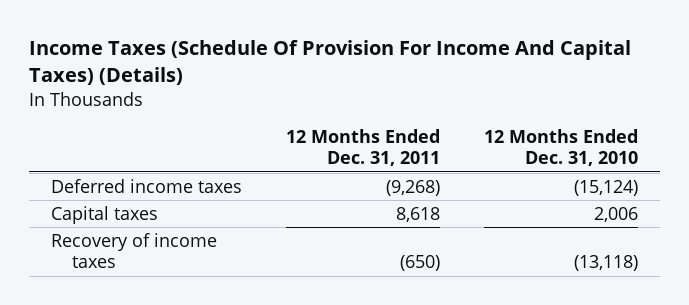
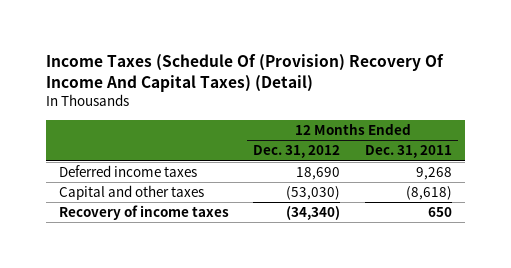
[28,40,631,86] Income Taxes (Schedule Of Provision For Income And Capital Taxes) (Details) -> [46,54,445,93] Income Taxes (Schedule Of (Provision) Recovery Of Income And Capital Taxes) (Detail)
[484,128,639,167] 12 Months Ended Dec. 31, 2010 -> none
none -> [253,145,341,159] Dec. 31, 2012
[385,179,440,196] (9,268) -> [416,167,453,181] 9,268
[50,205,158,224] Capital taxes -> [58,185,204,201] Capital and other taxes
[395,206,440,222] 8,618 -> [406,186,453,201] (8,618)
[399,255,440,272] (650) -> [428,207,453,218] 650

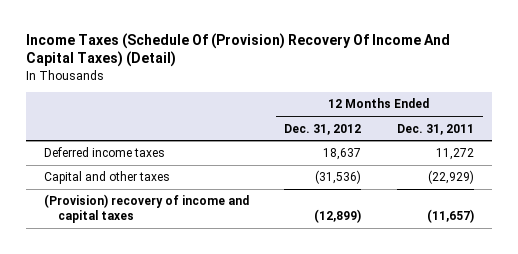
[296,167,341,181] 18,690 -> [323,148,362,161] 18,637
[416,167,453,181] 9,268 -> [436,148,475,161] 11,272
[286,186,341,201] (53,030) -> [315,170,362,185] (31,536)
[406,186,453,201] (8,618) -> [428,170,475,185] (22,929)
[58,205,229,221] Recovery of income taxes -> [43,194,249,224] (Provision) recovery of income and capital taxes
[286,206,341,221] (34,340) -> [314,209,362,224] (12,899)
[428,207,453,218] 650 -> [427,209,475,224] (11,657)

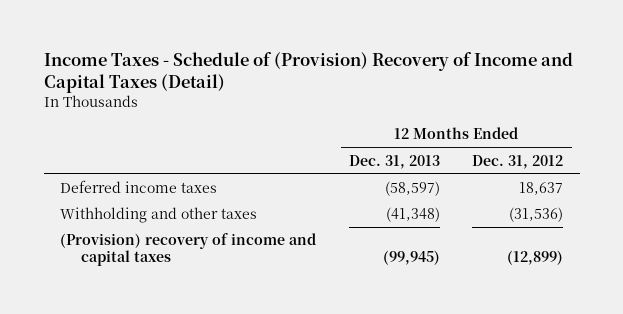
[25,32,450,68] Income Taxes (Schedule Of (Provision) Recovery Of Income And Capital Taxes) (Detail) -> [43,51,573,93] Income Taxes - Schedule of (Provision) Recovery of Income and Capital Taxes (Detail)
[397,123,475,135] Dec. 31, 2011 -> none
none -> [348,154,440,169] Dec. 31, 2013
[43,171,170,185] Capital and other taxes -> [59,207,257,224] Withholding and other taxes

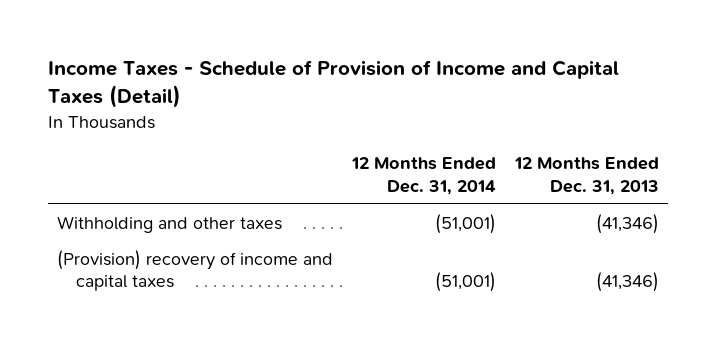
[43,51,573,93] Income Taxes - Schedule of (Provision) Recovery of Income and Capital Taxes (Detail) -> [47,60,619,109] Income Taxes - Schedule of Provision of Income and Capital Taxes (Detail)
[472,154,564,169] Dec. 31, 2012 -> none
none -> [350,157,496,195] 12 Months Ended Dec. 31, 2014
[59,180,217,194] Deferred income taxes -> none
[385,207,440,223] (41,348) -> [595,213,659,234] (41,346)
[382,250,440,266] (99,945) -> [595,272,659,293] (41,346)

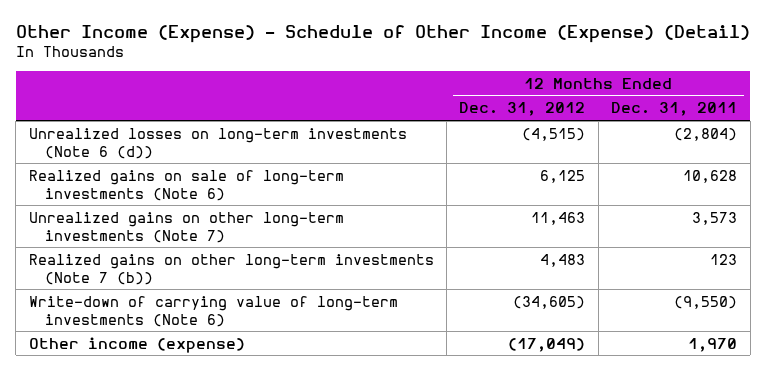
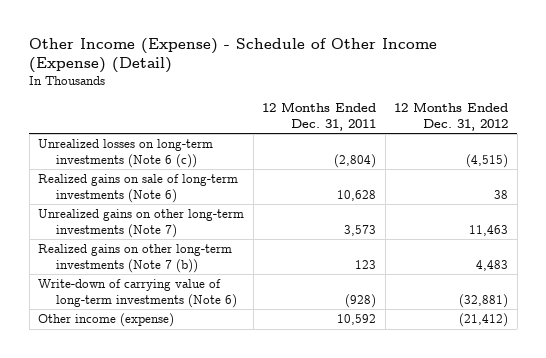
[28,127,407,159] Unrealized losses on long-term investments (Note 6 (d)) -> [38,139,214,168] Unrealized losses on long-term investments (Note 6 (c))
[540,169,586,183] 6,125 -> [494,189,509,199] 38
[513,295,586,309] (34,605) -> [459,293,509,308] (32,881)
[674,295,738,309] (9,550) -> [345,293,377,308] (928)
[508,337,586,352] (17,049) -> [459,313,509,328] (21,412)
[688,337,738,352] 1,970 -> [337,314,377,326] 10,592

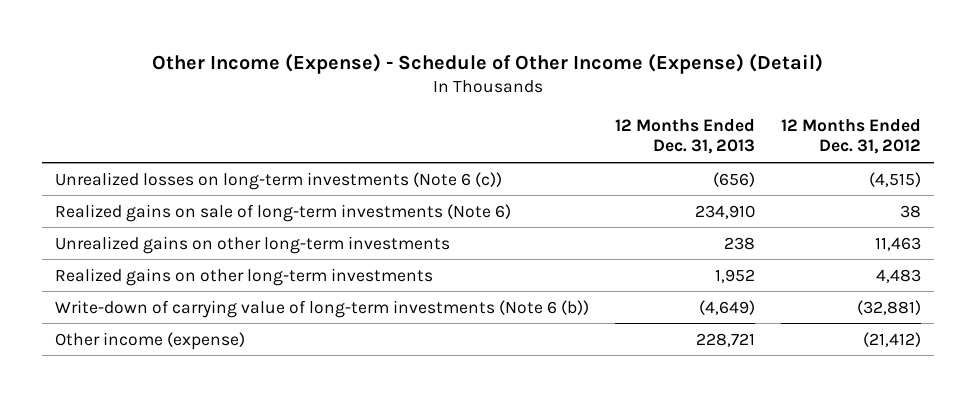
[262,102,377,131] 12 Months Ended Dec. 31, 2011 -> none
none -> [614,118,755,155] 12 Months Ended Dec. 31, 2013
[38,209,245,238] Unrealized gains on other long-term investments (Note 7) -> [54,235,450,254] Unrealized gains on other long-term investments
[38,244,233,273] Realized gains on other long-term investments (Note 7 (b)) -> [54,267,433,286] Realized gains on other long-term investments
[38,279,238,308] Write-down of carrying value of long-term investments (Note 6) -> [54,299,589,318] Write-down of carrying value of long-term investments (Note 6 (b))

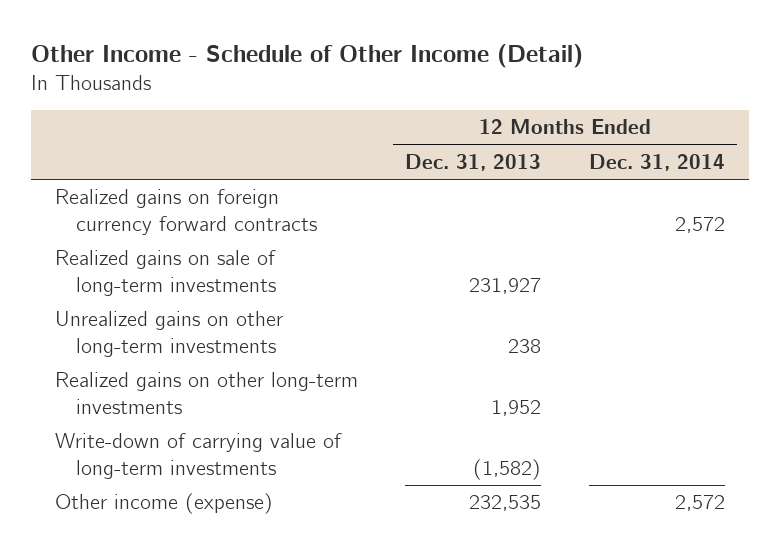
[151,52,823,74] Other Income (Expense) - Schedule of Other Income (Expense) (Detail) -> [31,44,584,69] Other Income - Schedule of Other Income (Detail)
[780,118,921,155] 12 Months Ended Dec. 31, 2012 -> none
none -> [588,153,725,171] Dec. 31, 2014
[54,171,502,190] Unrealized losses on long-term investments (Note 6 (c)) -> none
none -> [54,189,317,235] Realized gains on foreign currency forward contracts
[54,203,511,222] Realized gains on sale of long-term investments (Note 6) -> [54,250,276,296] Realized gains on sale of long-term investments
[694,204,755,219] 234,910 -> [469,277,542,294] 231,927
[54,299,589,318] Write-down of carrying value of long-term investments (Note 6 (b)) -> [54,433,342,479] Write-down of carrying value of long-term investments
[698,299,755,315] (4,649) -> [473,458,542,480] (1,582)
[695,332,755,347] 228,721 -> [469,495,542,512] 232,535

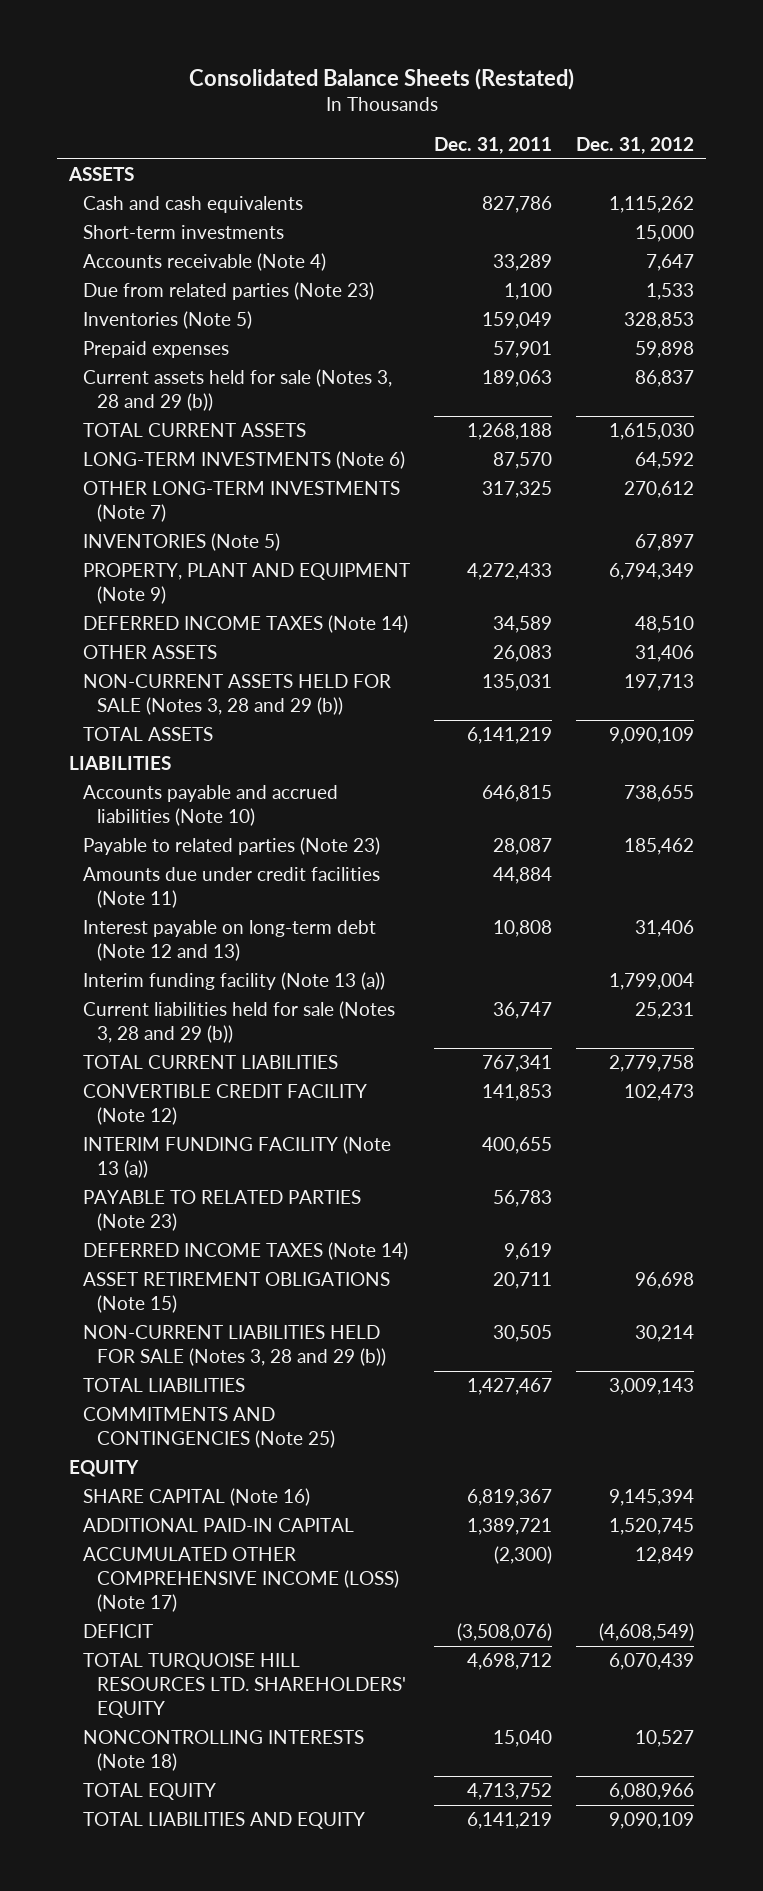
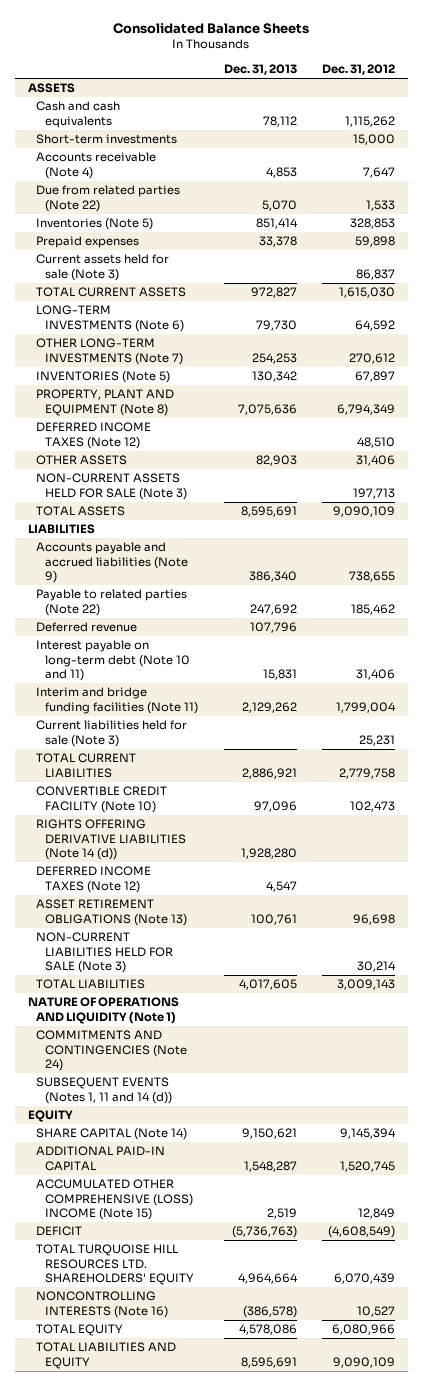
[188,67,574,90] Consolidated Balance Sheets (Restated) -> [113,22,310,34] Consolidated Balance Sheets
[434,136,553,154] Dec. 31, 2011 -> none
none -> [223,64,297,76] Dec. 31, 2013
[83,282,375,301] Due from related parties (Note 23) -> [36,185,181,212] Due from related parties (Note 22)
[83,369,393,412] Current assets held for sale (Notes 3, 28 and 29 (b)) -> [36,254,170,281] Current assets held for sale (Note 3)
[83,563,411,605] PROPERTY, PLANT AND EQUIPMENT (Note 9) -> [36,389,175,416] PROPERTY, PLANT AND EQUIPMENT (Note 8)
[83,615,409,634] DEFERRED INCOME TAXES (Note 14) -> [36,422,152,449] DEFERRED INCOME TAXES (Note 12)
[83,674,392,716] NON-CURRENT ASSETS HELD FOR SALE (Notes 3, 28 and 29 (b)) -> [36,473,188,500] NON-CURRENT ASSETS HELD FOR SALE (Note 3)
[83,867,381,909] Amounts due under credit facilities (Note 11) -> none
[83,785,339,827] Accounts payable and accrued liabilities (Note 10) -> [36,542,189,584] Accounts payable and accrued liabilities (Note 9)
[83,837,381,856] Payable to related parties (Note 23) -> [36,589,188,616] Payable to related parties (Note 22)
none -> [36,622,138,633] Deferred revenue
[83,920,377,962] Interest payable on long-term debt (Note 12 and 13) -> [36,640,191,682] Interest payable on long-term debt (Note 10 and 11)
[83,972,386,991] Interim funding facility (Note 13 (a)) -> [36,687,199,714] Interim and bridge funding facilities (Note 11)
[83,1001,396,1044] Current liabilities held for sale (Notes 3, 28 and 29 (b)) -> [36,720,188,747] Current liabilities held for sale (Note 3)
[83,1136,392,1179] INTERIM FUNDING FACILITY (Note 13 (a)) -> none
[83,1190,362,1232] PAYABLE TO RELATED PARTIES (Note 23) -> none
[83,1084,368,1126] CONVERTIBLE CREDIT FACILITY (Note 12) -> [36,786,168,813] CONVERTIBLE CREDIT FACILITY (Note 10)
none -> [36,819,187,861] RIGHTS OFFERING DERIVATIVE LIABILITIES (Note 14 (d))
[83,1242,409,1261] DEFERRED INCOME TAXES (Note 14) -> [36,866,152,893] DEFERRED INCOME TAXES (Note 12)
[83,1272,391,1314] ASSET RETIREMENT OBLIGATIONS (Note 15) -> [36,899,188,926] ASSET RETIREMENT OBLIGATIONS (Note 13)
[83,1325,387,1367] NON-CURRENT LIABILITIES HELD FOR SALE (Notes 3, 28 and 29 (b)) -> [36,932,174,974] NON-CURRENT LIABILITIES HELD FOR SALE (Note 3)
none -> [27,997,179,1024] NATURE OF OPERATIONS AND LIQUIDITY (Note 1)
[83,1407,336,1449] COMMITMENTS AND CONTINGENCIES (Note 25) -> [36,1030,188,1072] COMMITMENTS AND CONTINGENCIES (Note 24)
none -> [36,1077,173,1104] SUBSEQUENT EVENTS (Notes 1, 11 and 14 (d))
[83,1488,311,1507] SHARE CAPITAL (Note 16) -> [36,1128,188,1141] SHARE CAPITAL (Note 14)
[83,1547,400,1612] ACCUMULATED OTHER COMPREHENSIVE INCOME (LOSS) (Note 17) -> [36,1179,194,1221] ACCUMULATED OTHER COMPREHENSIVE (LOSS) INCOME (Note 15)
[83,1730,365,1772] NONCONTROLLING INTERESTS (Note 18) -> [36,1291,169,1318] NONCONTROLLING INTERESTS (Note 16)

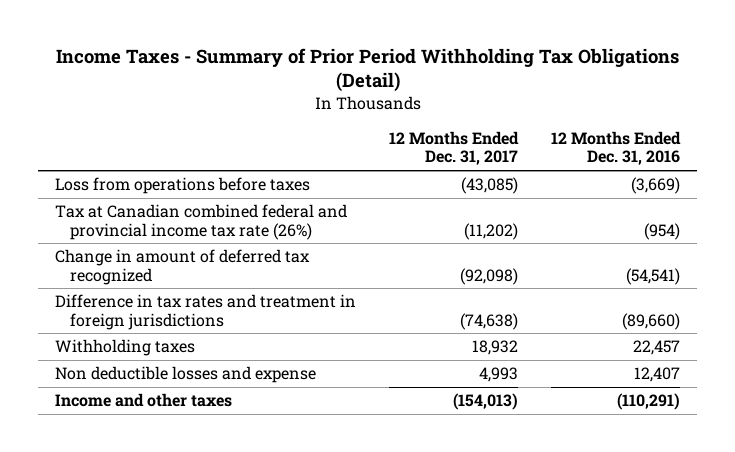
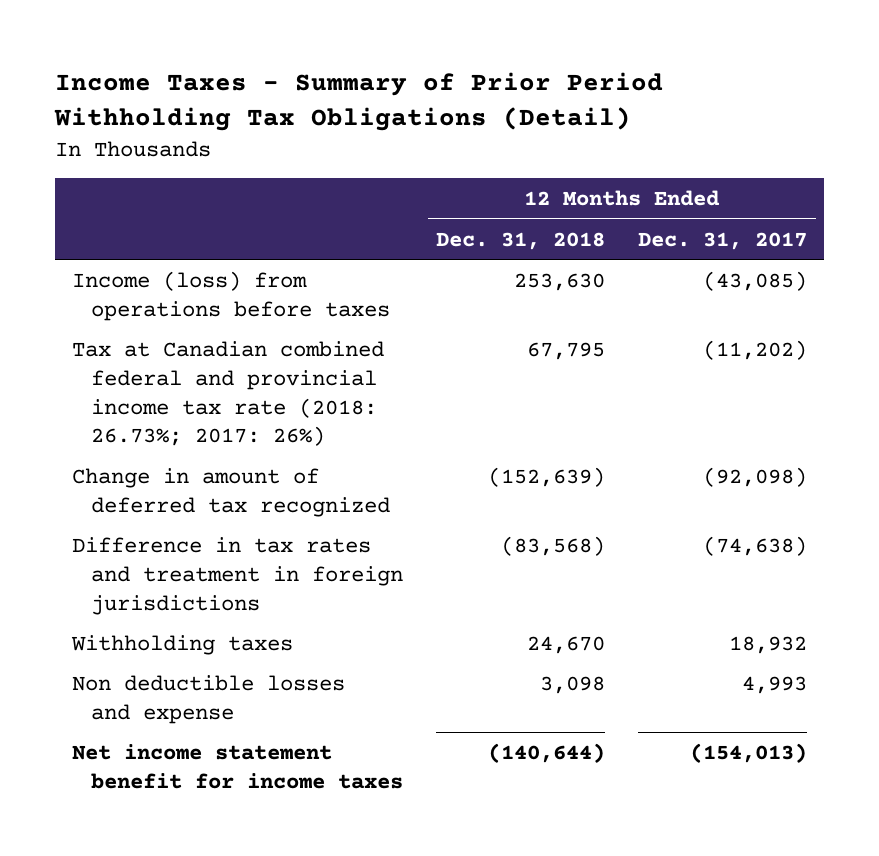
[551,130,682,166] 12 Months Ended Dec. 31, 2016 -> none
none -> [436,231,606,250] Dec. 31, 2018
[54,177,310,195] Loss from operations before taxes -> [71,270,391,321] Income (loss) from operations before taxes
[54,204,347,240] Tax at Canadian combined federal and provincial income tax rate (26%) -> [71,340,384,447] Tax at Canadian combined federal and provincial income tax rate (2018: 26.73%; 2017: 26%)
[54,393,232,408] Income and other taxes -> [71,743,404,789] Net income statement benefit for income taxes

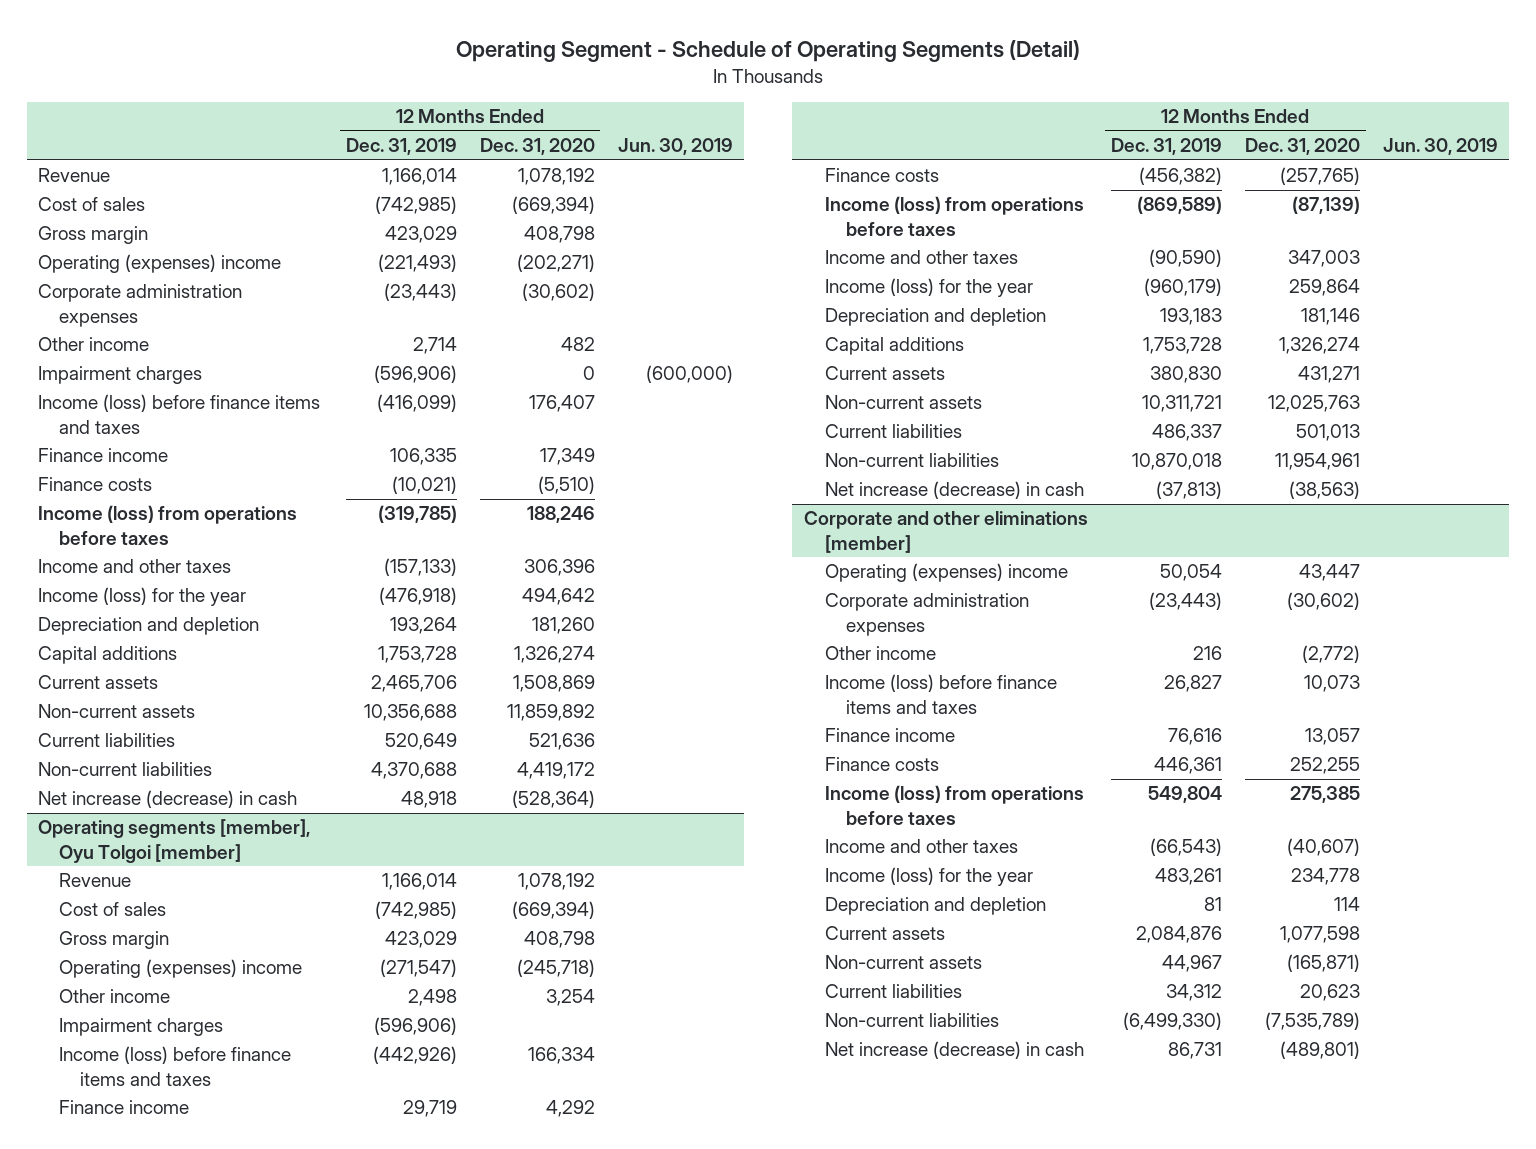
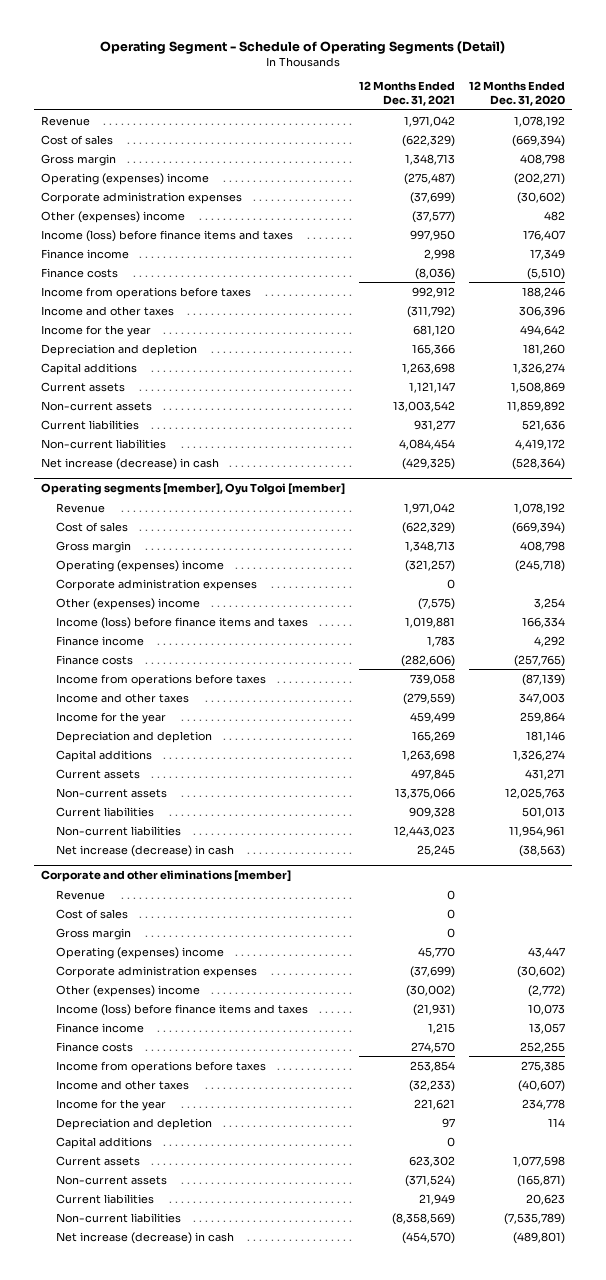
[345,138,457,156] Dec. 31, 2019 -> none
[617,138,733,156] Jun. 30, 2019 -> none
none -> [359,81,456,107] 12 Months Ended Dec. 31, 2021
[38,366,203,385] Impairment charges -> none
[38,337,150,352] Other income -> [41,210,186,223] Other (expenses) income
[38,505,298,545] Income (loss) from operations before taxes -> [41,286,252,299] Income from operations before taxes
[38,587,247,607] Income (loss) for the year -> [41,324,152,337] Income for the year
[59,1018,224,1037] Impairment charges -> none
none -> [56,578,258,591] Corporate administration expenses
[59,989,171,1004] Other income -> [56,597,201,610] Other (expenses) income
[824,196,1084,236] Income (loss) from operations before taxes -> [56,673,267,686] Income from operations before taxes
[824,278,1033,298] Income (loss) for the year -> [56,711,167,724] Income for the year
none -> [56,889,106,900] Revenue
none -> [56,908,129,919] Cost of sales
none -> [56,927,132,940] Gross margin
[824,646,936,661] Other income -> [56,984,201,997] Other (expenses) income
[824,785,1084,825] Income (loss) from operations before taxes -> [56,1060,267,1073] Income from operations before taxes
[824,867,1033,887] Income (loss) for the year -> [56,1098,167,1111] Income for the year
none -> [56,1136,153,1149] Capital additions

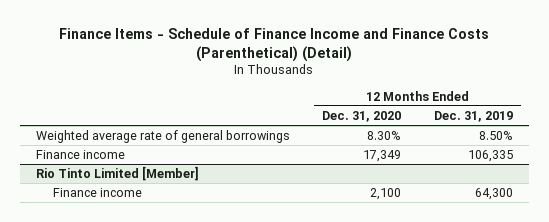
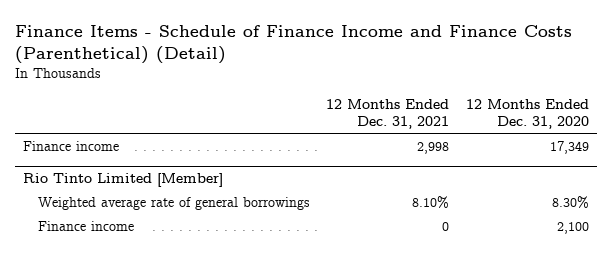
[433,110,513,122] Dec. 31, 2019 -> none
none -> [326,99,450,130] 12 Months Ended Dec. 31, 2021
[35,129,290,143] Weighted average rate of general borrowings -> none
none -> [37,196,310,210] Weighted average rate of general borrowings

